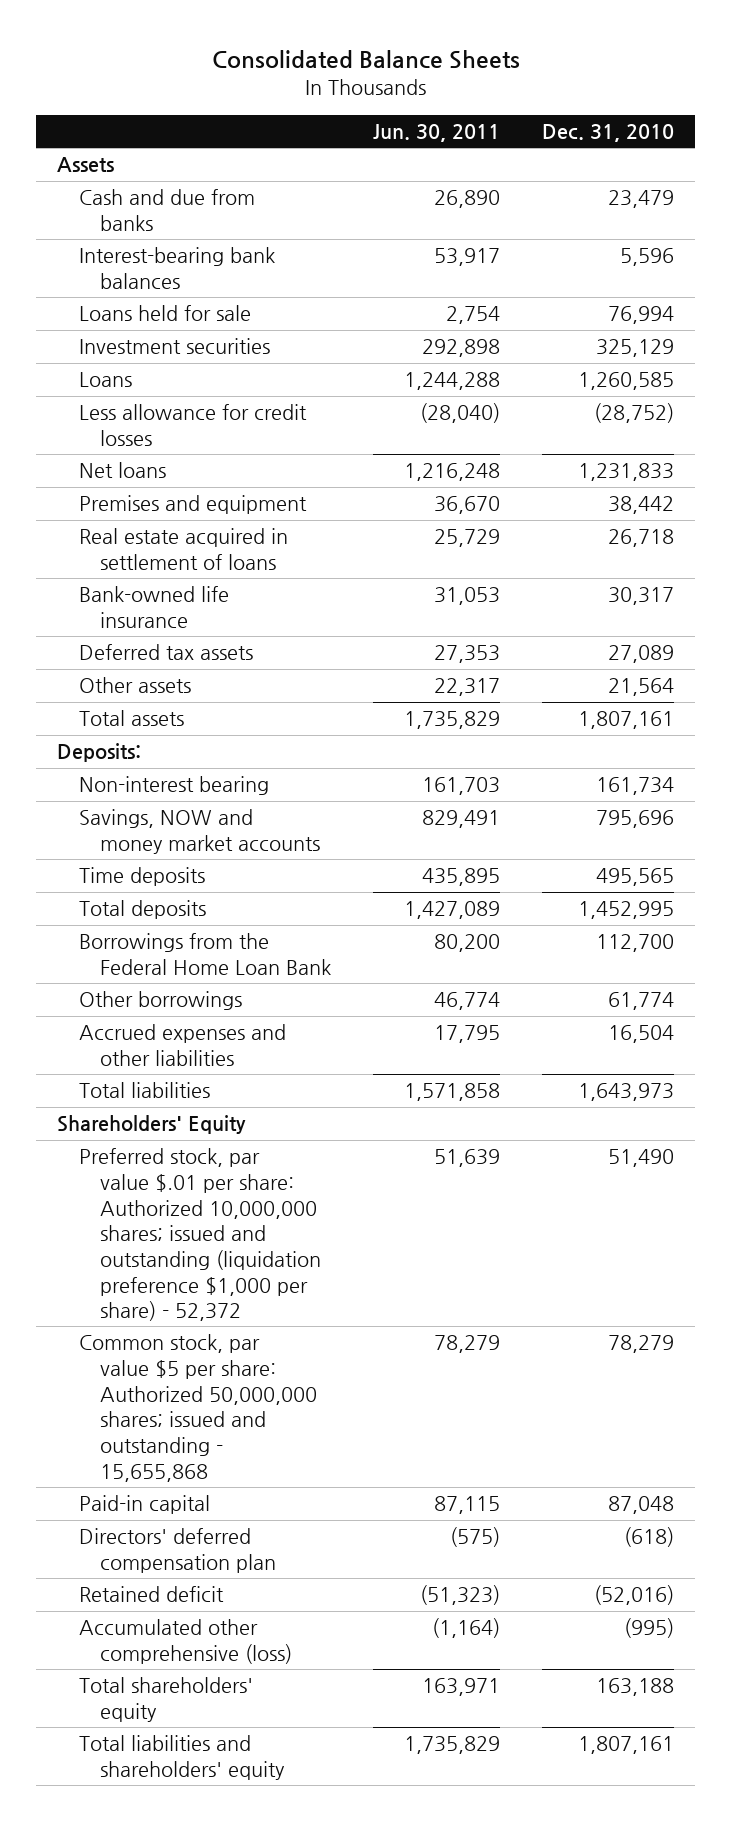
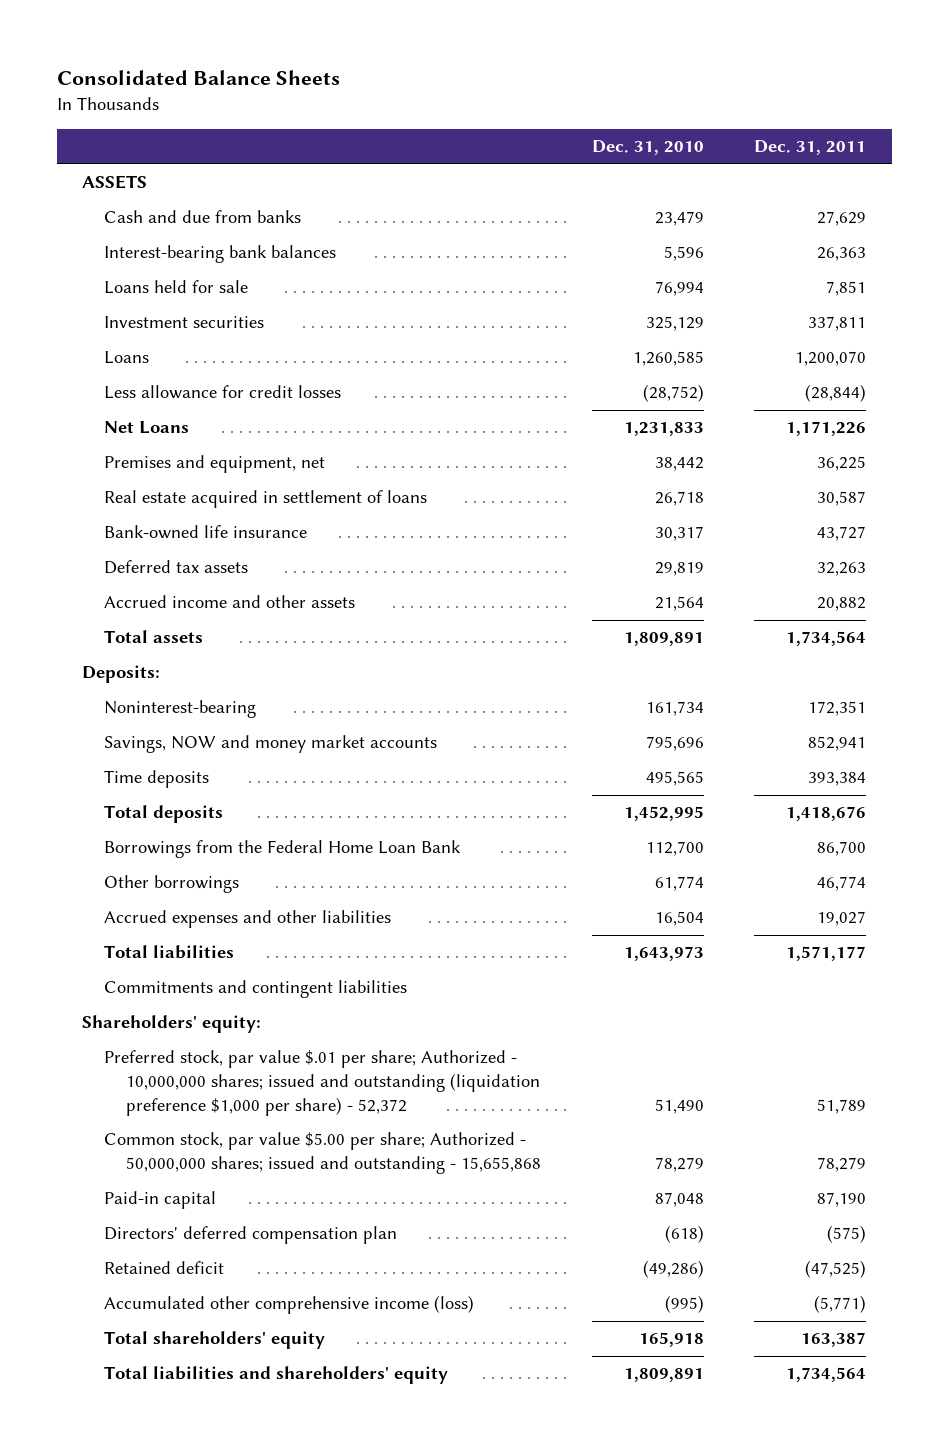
[373,124,501,143] Jun. 30, 2011 -> none
none -> [754,140,867,156] Dec. 31, 2011
[56,157,114,173] Assets -> [81,175,147,190] ASSETS
[78,462,166,479] Net loans -> [104,421,190,435] Net Loans
[78,495,307,515] Premises and equipment -> [104,455,326,474] Premises and equipment, net
[608,645,675,664] 27,089 -> [654,562,704,577] 29,819
[78,677,191,694] Other assets -> [104,595,356,609] Accrued income and other assets
[578,711,675,730] 1,807,161 -> [623,632,704,647] 1,809,891
[78,776,269,796] Non-interest bearing -> [104,700,257,719] Noninterest-bearing
none -> [104,980,408,999] Commitments and contingent liabilities
[56,1115,246,1135] Shareholders' Equity -> [81,1015,261,1034] Shareholders' equity:
[78,1148,322,1322] Preferred stock, par value $.01 per share: Authorized 10,000,000 shares; issued and outstanding (liquidation preference $1,000 per share) - 52,372 -> [104,1050,541,1117] Preferred stock, par value $.01 per share; Authorized - 10,000,000 shares; issued and outstanding (liquidation preference $1,000 per share) - 52,372
[78,1334,318,1482] Common stock, par value $5 per share: Authorized 50,000,000 shares; issued and outstanding - 15,655,868 -> [104,1132,542,1175] Common stock, par value $5.00 per share; Authorized - 50,000,000 shares; issued and outstanding - 15,655,868
[594,1585,675,1606] (52,016) -> [642,1260,704,1279] (49,286)
[78,1619,293,1664] Accumulated other comprehensive (loss) -> [104,1295,475,1315] Accumulated other comprehensive income (loss)
[596,1678,675,1697] 163,188 -> [638,1332,704,1348] 165,918
[578,1736,675,1755] 1,807,161 -> [623,1368,704,1383] 1,809,891

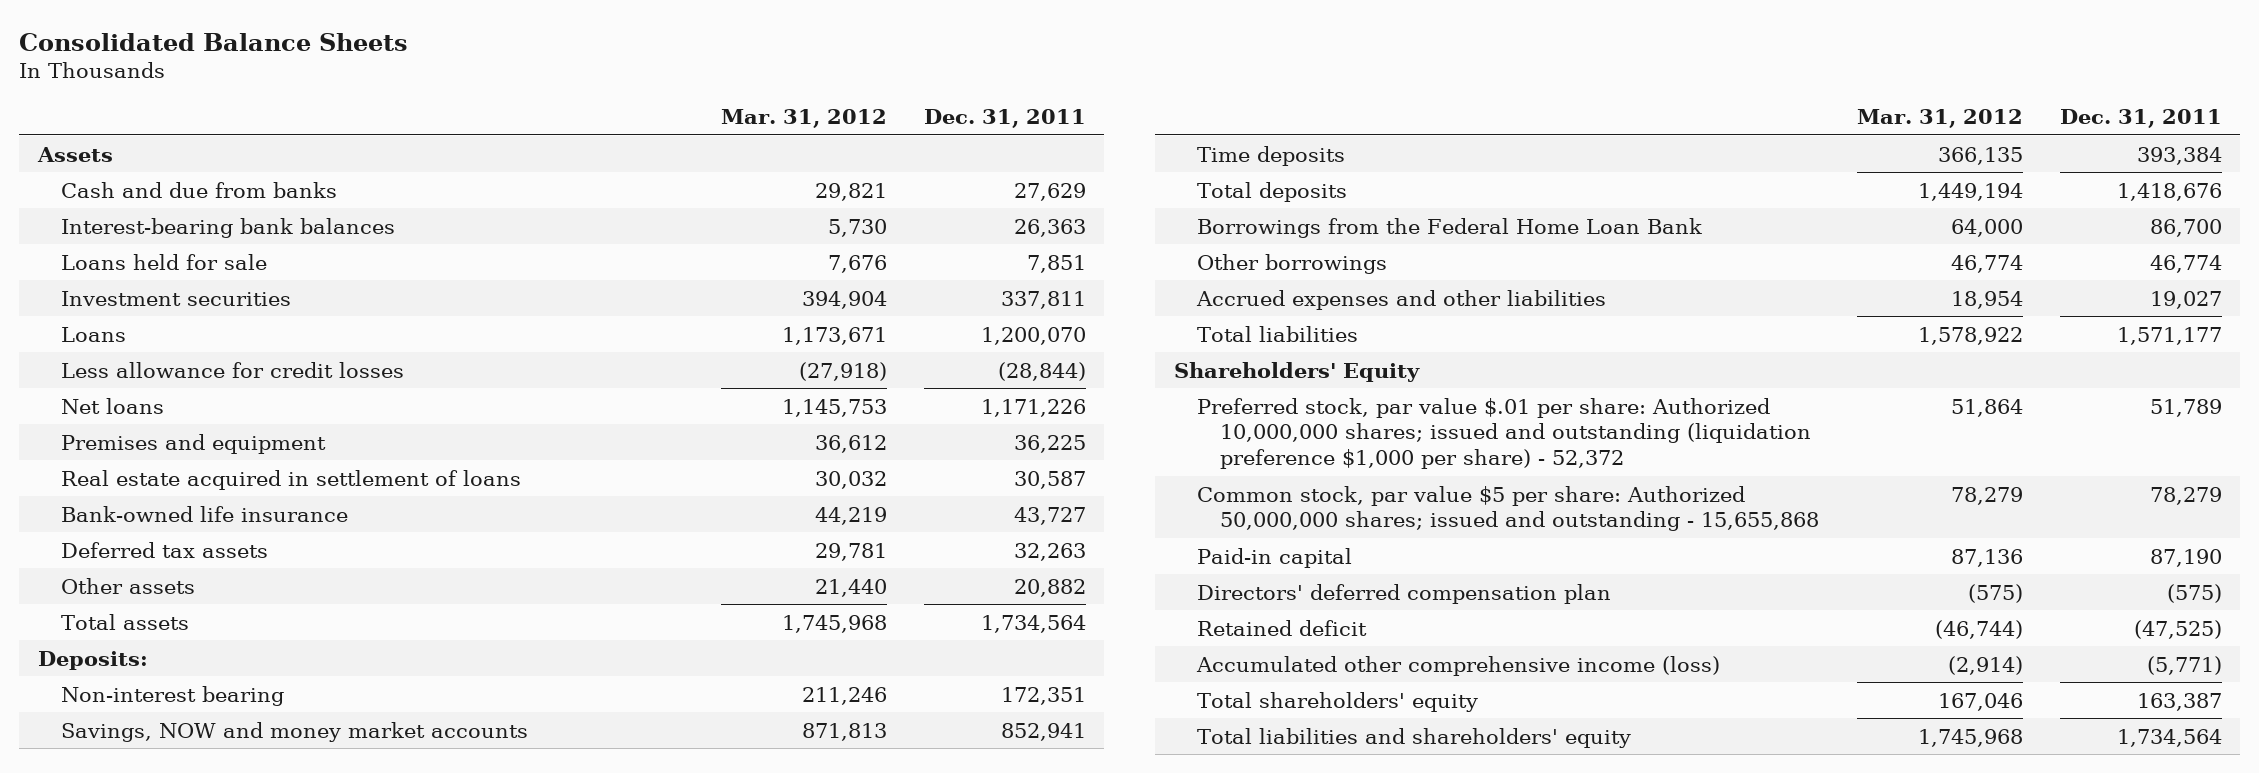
[591,140,704,156] Dec. 31, 2010 -> none
none -> [720,108,887,128] Mar. 31, 2012
[81,175,147,190] ASSETS -> [36,146,113,162] Assets
[104,421,190,435] Net Loans -> [61,397,165,414] Net loans
[104,455,326,474] Premises and equipment, net -> [61,433,327,454] Premises and equipment
[104,595,356,609] Accrued income and other assets -> [61,577,196,594] Other assets
[104,700,257,719] Noninterest-bearing -> [61,685,285,706] Non-interest bearing
[104,980,408,999] Commitments and contingent liabilities -> none
[81,1015,261,1034] Shareholders' equity: -> [1173,361,1420,382] Shareholders' Equity
[104,1050,541,1117] Preferred stock, par value $.01 per share; Authorized - 10,000,000 shares; issued and outstanding (liquidation preference $1,000 per share) - 52,372 -> [1197,397,1812,470] Preferred stock, par value $.01 per share: Authorized 10,000,000 shares; issued and outstanding (liquidation preference $1,000 per share) - 52,372
[104,1132,542,1175] Common stock, par value $5.00 per share; Authorized - 50,000,000 shares; issued and outstanding - 15,655,868 -> [1197,485,1820,532] Common stock, par value $5 per share: Authorized 50,000,000 shares; issued and outstanding - 15,655,868

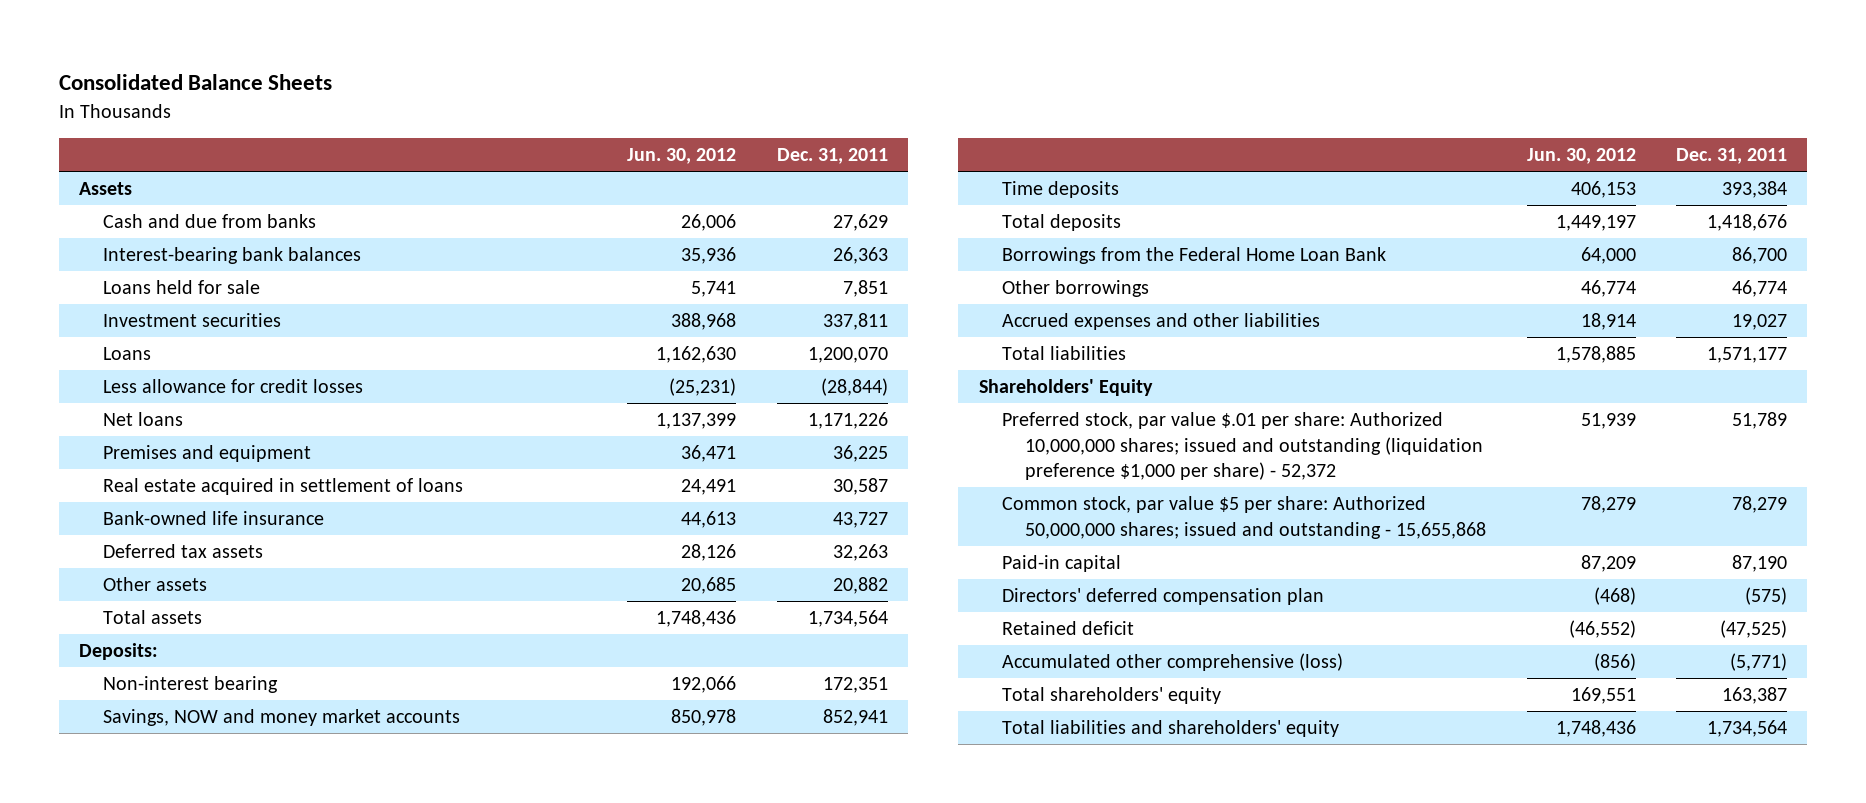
[720,108,887,128] Mar. 31, 2012 -> none
none -> [627,147,737,164] Jun. 30, 2012
[1196,655,1721,676] Accumulated other comprehensive income (loss) -> [1001,653,1343,672] Accumulated other comprehensive (loss)

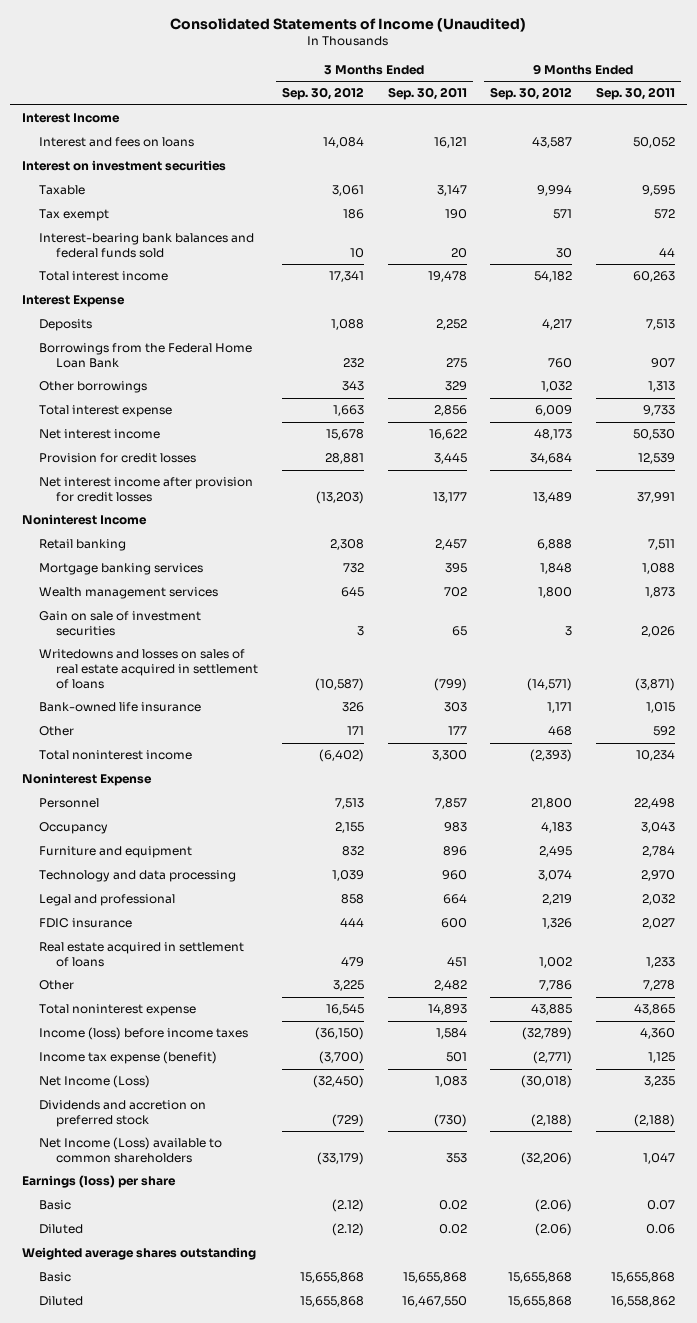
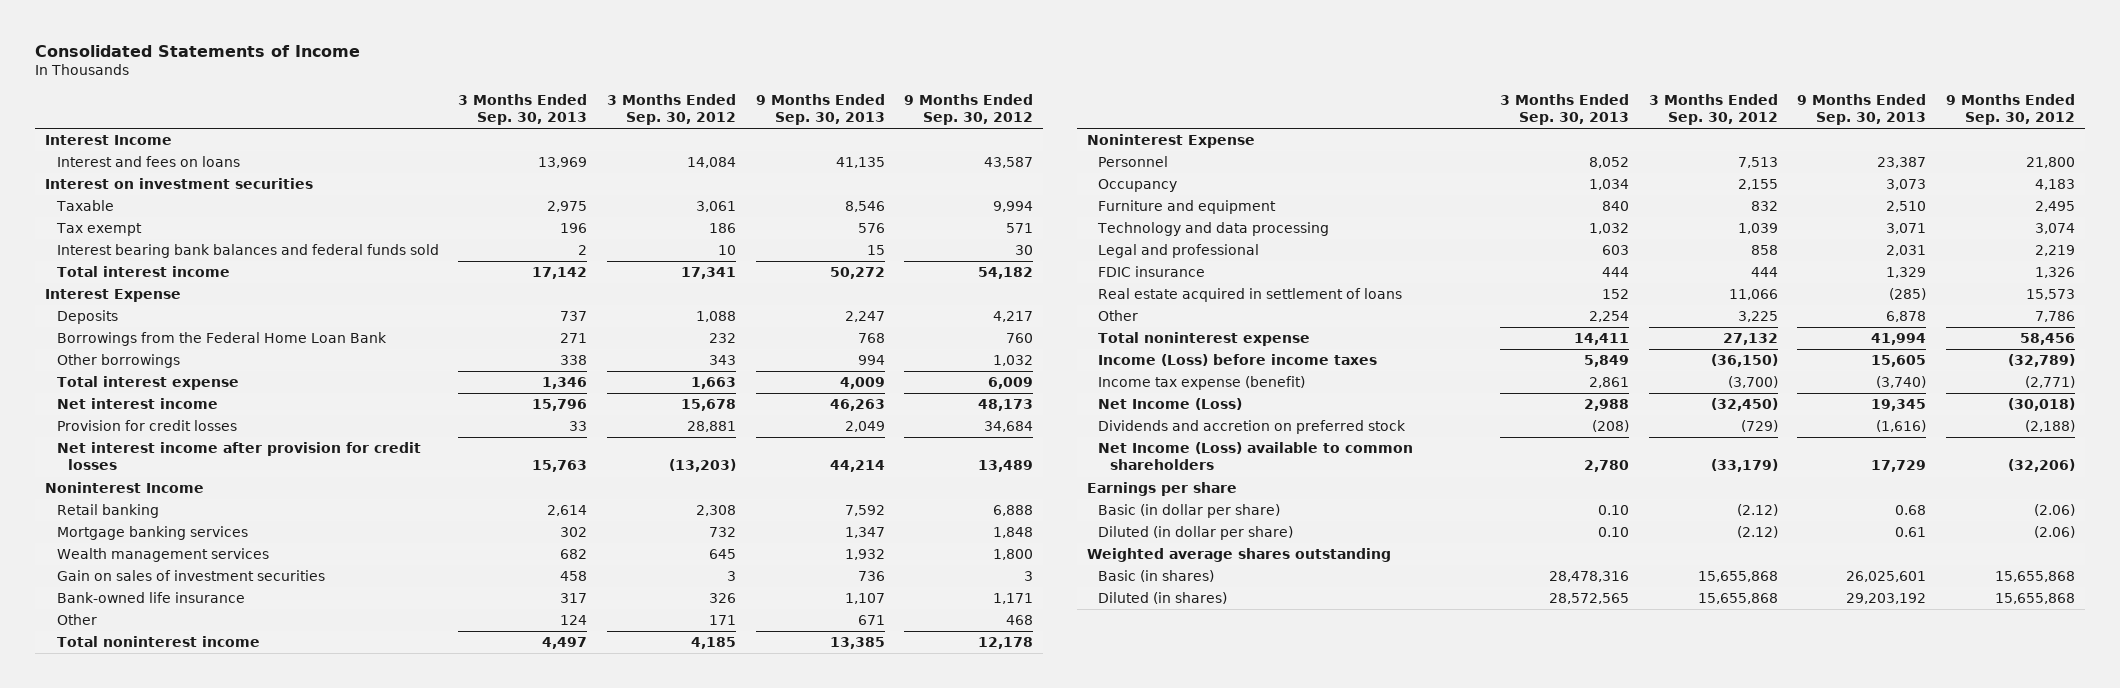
[170,17,527,32] Consolidated Statements of Income (Unaudited) -> [35,44,361,57] Consolidated Statements of Income
[387,87,467,101] Sep. 30, 2011 -> none
[596,87,676,101] Sep. 30, 2011 -> none
none -> [458,93,588,125] 3 Months Ended Sep. 30, 2013
none -> [755,93,885,125] 9 Months Ended Sep. 30, 2013
[39,233,255,259] Interest-bearing bank balances and federal funds sold -> [56,244,439,259] Interest bearing bank balances and federal funds sold
[39,649,259,689] Writedowns and losses on sales of real estate acquired in settlement of loans -> none
[39,611,202,637] Gain on sale of investment securities -> [56,570,325,582] Gain on sales of investment securities
[319,749,365,763] (6,402) -> [691,637,737,650] 4,185
[530,749,573,763] (2,393) -> [978,637,1034,650] 12,178
[341,957,365,968] 479 -> [1728,289,1778,301] 11,066
[539,957,573,969] 1,002 -> [2026,289,2076,301] 15,573
[326,1004,365,1016] 16,545 -> [1722,333,1778,346] 27,132
[531,1004,573,1016] 43,885 -> [2020,333,2076,346] 58,456
[39,1027,249,1041] Income (loss) before income taxes -> [1098,354,1378,367] Income (Loss) before income taxes
[21,1175,176,1189] Earnings (loss) per share -> [1087,482,1238,497] Earnings per share
[39,1200,72,1211] Basic -> [1098,504,1281,519] Basic (in dollar per share)
[39,1224,84,1235] Diluted -> [1098,526,1294,541] Diluted (in dollar per share)
[39,1272,72,1283] Basic -> [1098,570,1215,583] Basic (in shares)
[39,1296,84,1307] Diluted -> [1098,592,1228,605] Diluted (in shares)

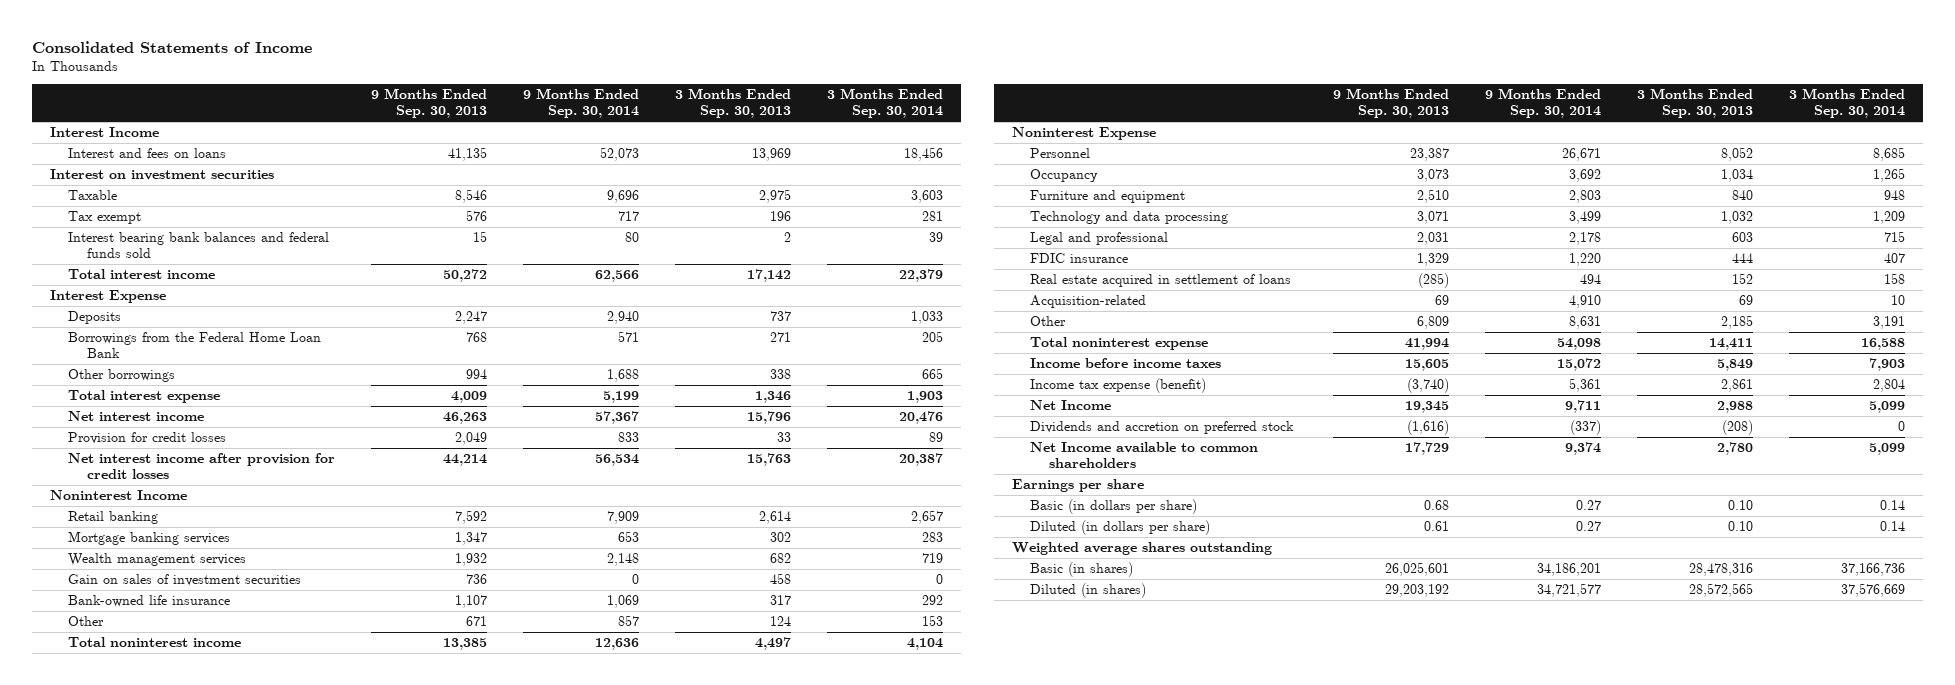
[607,93,737,125] 3 Months Ended Sep. 30, 2012 -> none
[904,93,1034,125] 9 Months Ended Sep. 30, 2012 -> none
none -> [523,88,640,119] 9 Months Ended Sep. 30, 2014
none -> [826,88,943,119] 3 Months Ended Sep. 30, 2014
none -> [1030,295,1147,309] Acquisition-related
[1589,311,1630,323] 2,254 -> [1720,315,1753,330] 2,185
[1886,311,1927,323] 6,878 -> [1417,316,1450,330] 6,809
[1098,354,1378,367] Income (Loss) before income taxes -> [1030,358,1222,369] Income before income taxes
[1098,398,1243,411] Net Income (Loss) -> [1030,400,1112,411] Net Income
[1098,442,1414,471] Net Income (Loss) available to common shareholders -> [1030,442,1259,469] Net Income available to common shareholders
[1098,504,1281,519] Basic (in dollar per share) -> [1030,499,1198,515] Basic (in dollars per share)
[1098,526,1294,541] Diluted (in dollar per share) -> [1030,520,1211,536] Diluted (in dollars per share)

